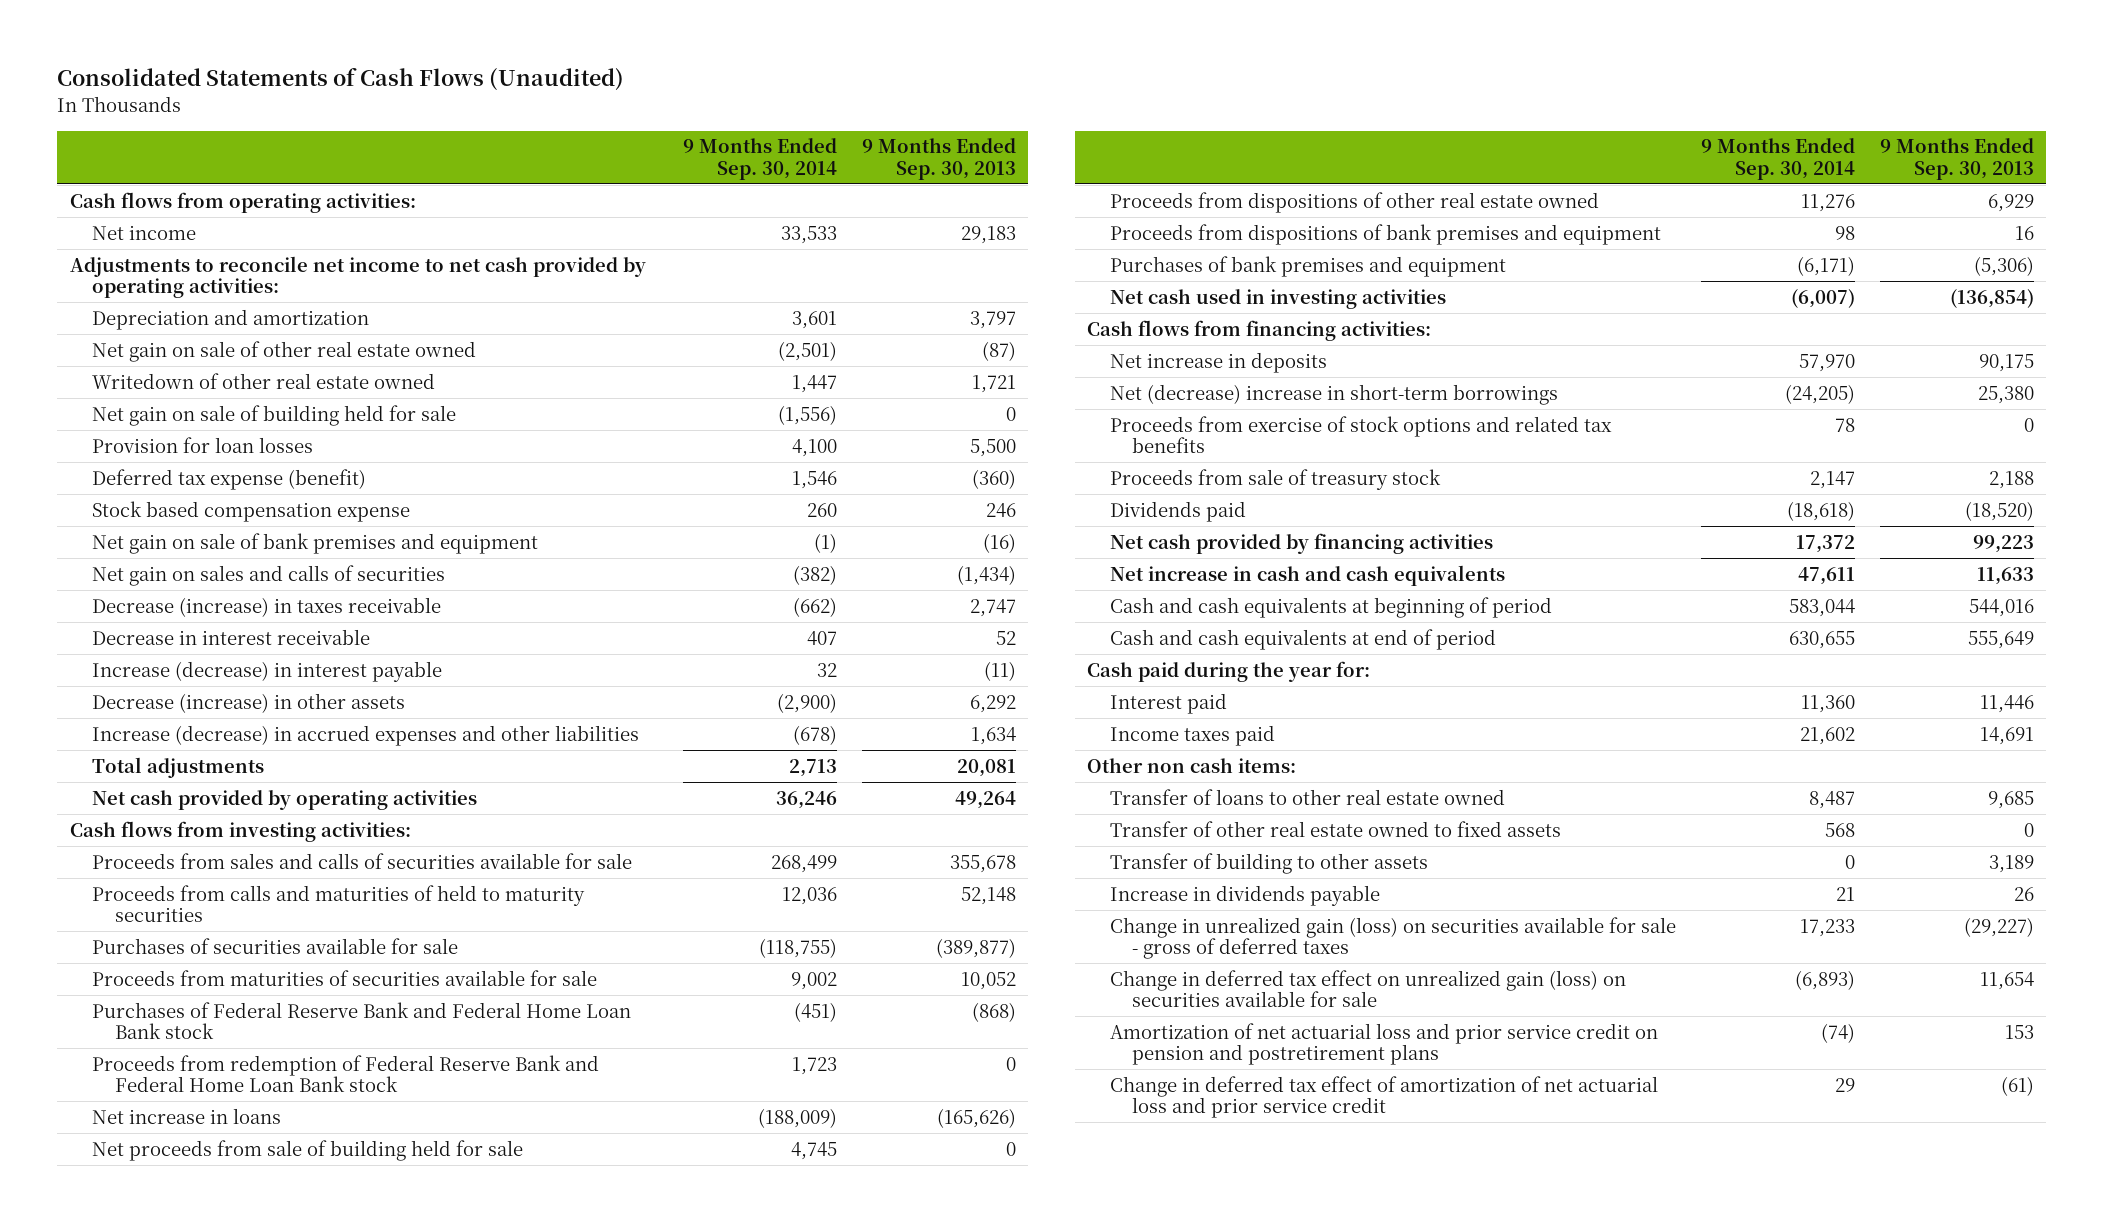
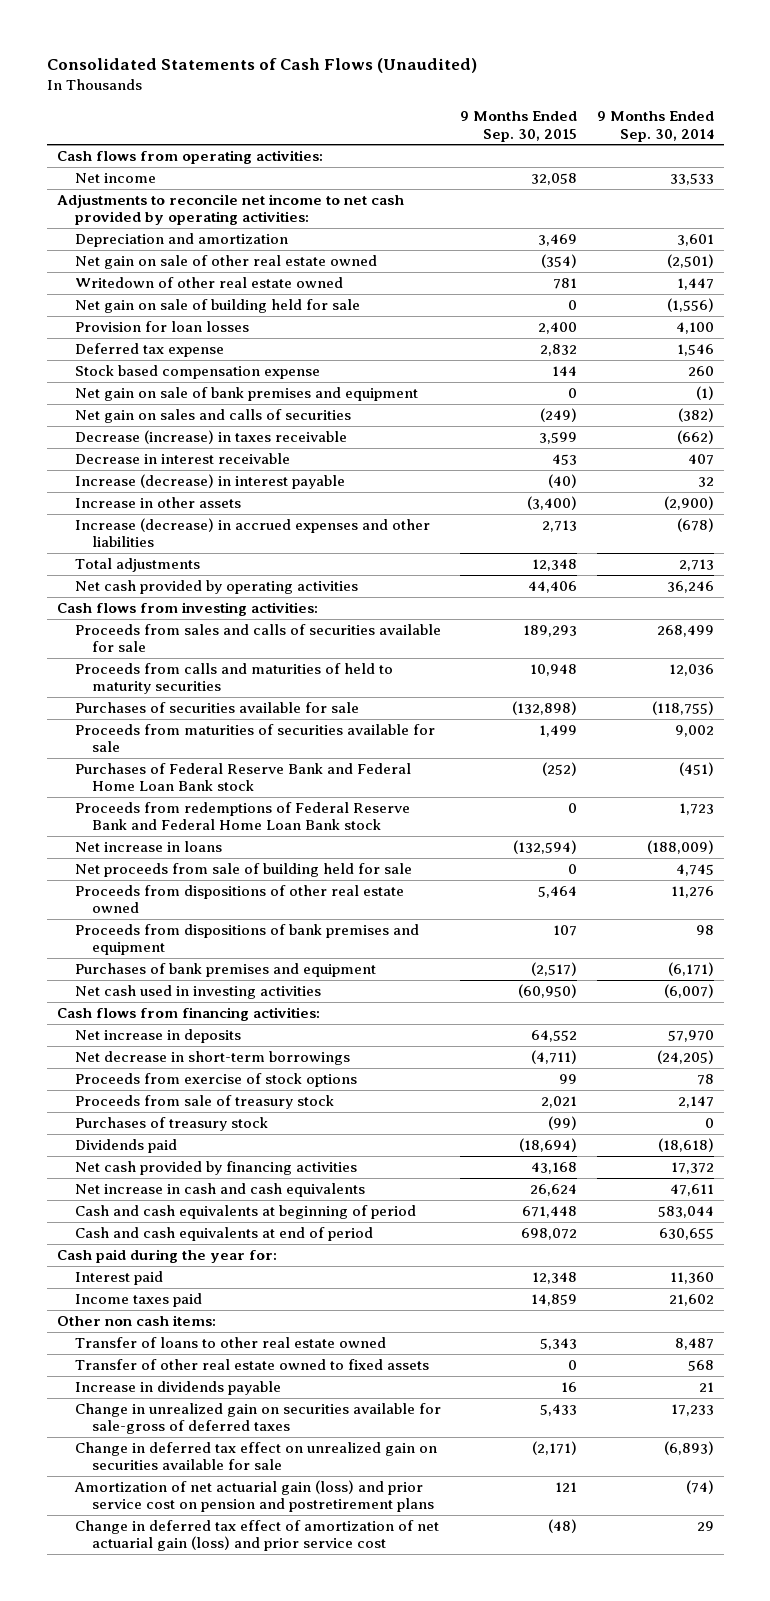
[861,138,1016,180] 9 Months Ended Sep. 30, 2013 -> none
none -> [460,111,578,142] 9 Months Ended Sep. 30, 2015
[92,468,367,490] Deferred tax expense (benefit) -> [74,343,224,358] Deferred tax expense
[92,692,406,713] Decrease (increase) in other assets -> [74,497,241,509] Increase in other assets
[92,1054,600,1093] Proceeds from redemption of Federal Reserve Bank and Federal Home Loan Bank stock -> [74,802,410,831] Proceeds from redemptions of Federal Reserve Bank and Federal Home Loan Bank stock
[1109,383,1558,405] Net (decrease) increase in short-term borrowings -> [74,1051,350,1066] Net decrease in short-term borrowings
[1109,415,1612,454] Proceeds from exercise of stock options and related tax benefits -> [74,1073,357,1088] Proceeds from exercise of stock options
none -> [74,1117,268,1132] Purchases of treasury stock
[1109,852,1428,874] Transfer of building to other assets -> none
[1109,916,1676,960] Change in unrealized gain (loss) on securities available for sale - gross of deferred taxes -> [74,1403,441,1435] Change in unrealized gain on securities available for sale-gross of deferred taxes
[1109,969,1626,1008] Change in deferred tax effect on unrealized gain (loss) on securities available for sale -> [74,1442,437,1471] Change in deferred tax effect on unrealized gain on securities available for sale
[1109,1022,1658,1066] Amortization of net actuarial loss and prior service credit on pension and postretirement plans -> [73,1480,435,1513] Amortization of net actuarial gain (loss) and prior service cost on pension and postretirement plans
[1109,1075,1658,1119] Change in deferred tax effect of amortization of net actuarial loss and prior service credit -> [74,1520,439,1552] Change in deferred tax effect of amortization of net actuarial gain (loss) and prior service cost

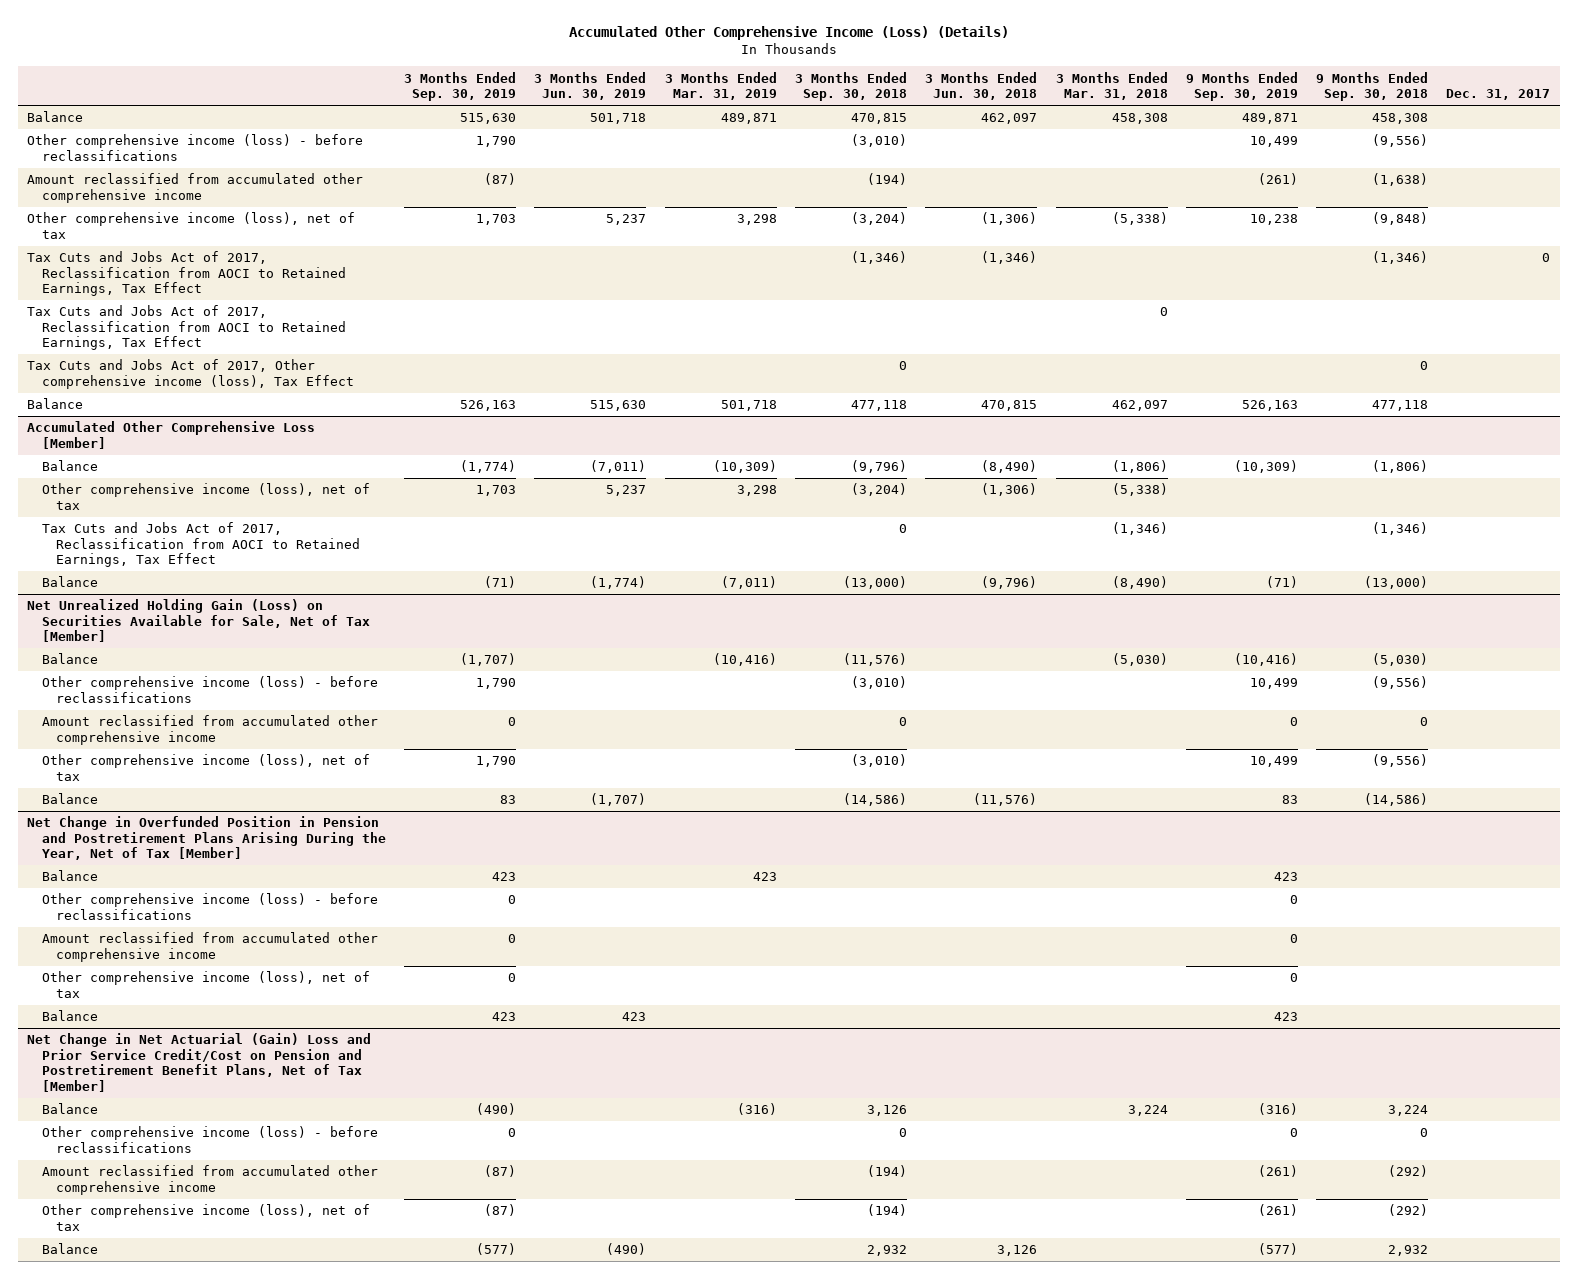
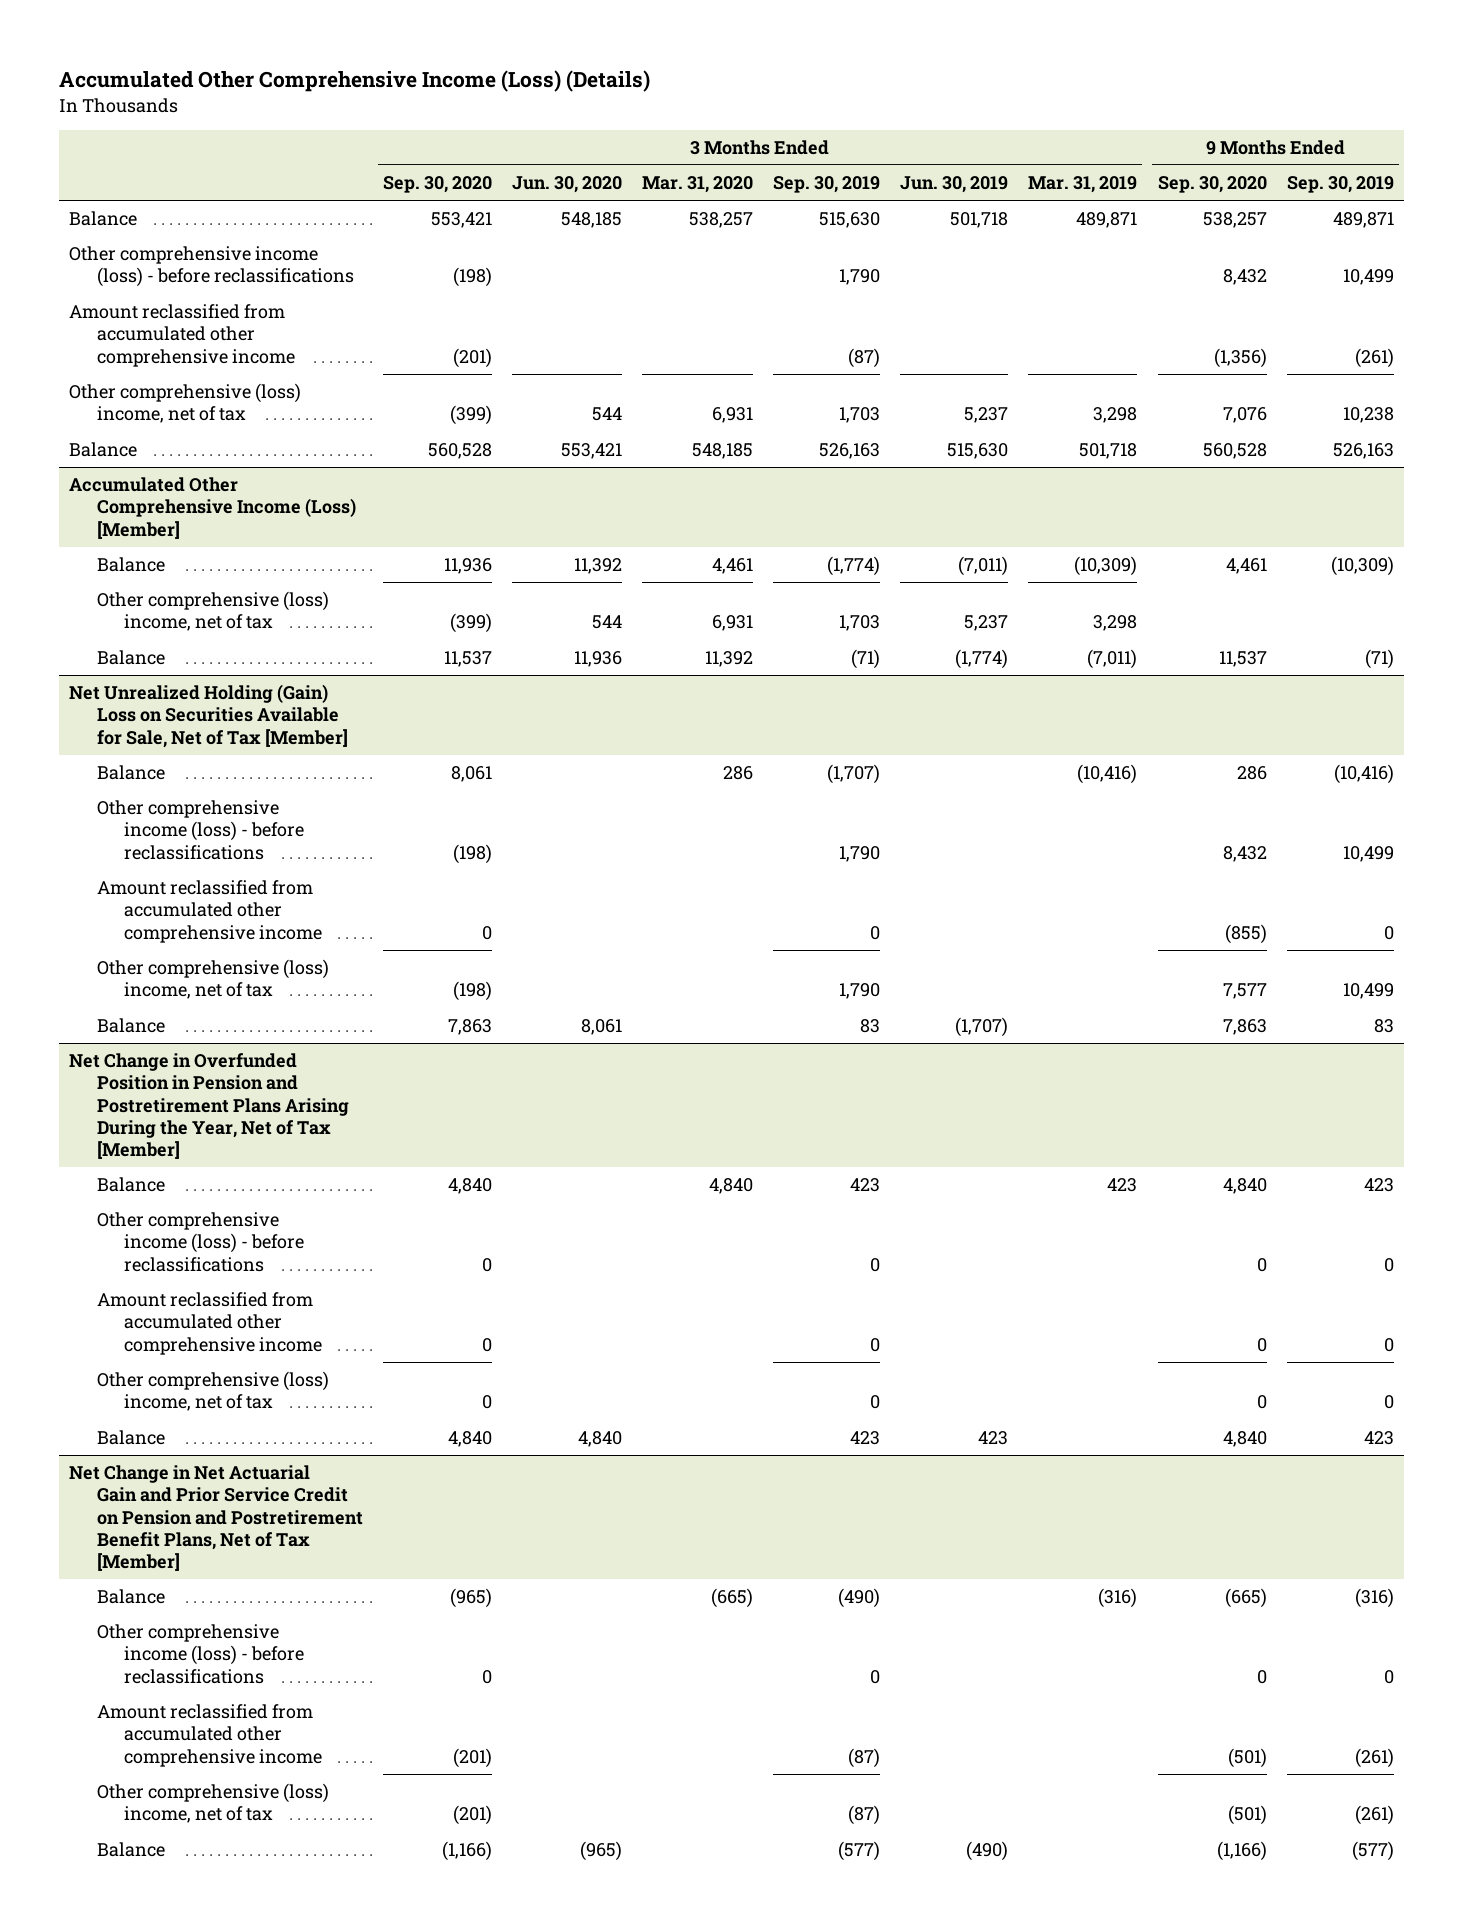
[794,71,907,102] 3 Months Ended Sep. 30, 2018 -> none
[925,71,1038,101] 3 Months Ended Jun. 30, 2018 -> none
[1055,71,1168,101] 3 Months Ended Mar. 31, 2018 -> none
[1316,71,1429,102] 9 Months Ended Sep. 30, 2018 -> none
[1446,89,1551,101] Dec. 31, 2017 -> none
none -> [382,176,492,194] Sep. 30, 2020
none -> [511,176,622,194] Jun. 30, 2020
none -> [642,176,754,194] Mar. 31, 2020
none -> [1157,176,1267,194] Sep. 30, 2020
[27,251,346,297] Tax Cuts and Jobs Act of 2017, Reclassification from AOCI to Retained Earnings, Tax Effect -> none
[27,305,346,351] Tax Cuts and Jobs Act of 2017, Reclassification from AOCI to Retained Earnings, Tax Effect -> none
[27,359,354,389] Tax Cuts and Jobs Act of 2017, Other comprehensive income (loss), Tax Effect -> none
[27,212,356,239] Other comprehensive income (loss), net of tax -> [69,383,302,424] Other comprehensive (loss) income, net of tax
[27,421,316,449] Accumulated Other Comprehensive Loss [Member] -> [69,477,356,539] Accumulated Other Comprehensive Income (Loss) [Member]
[41,522,360,568] Tax Cuts and Jobs Act of 2017, Reclassification from AOCI to Retained Earnings, Tax Effect -> none
[41,483,370,510] Other comprehensive income (loss), net of tax -> [96,591,329,632] Other comprehensive (loss) income, net of tax
[27,599,370,643] Net Unrealized Holding Gain (Loss) on Securities Available for Sale, Net of Tax [Member] -> [69,684,348,748] Net Unrealized Holding (Gain) Loss on Securities Available for Sale, Net of Tax [Member]
[41,754,370,781] Other comprehensive income (loss), net of tax -> [96,959,329,1000] Other comprehensive (loss) income, net of tax
[41,971,370,998] Other comprehensive income (loss), net of tax -> [96,1371,329,1412] Other comprehensive (loss) income, net of tax
[27,1033,372,1092] Net Change in Net Actuarial (Gain) Loss and Prior Service Credit/Cost on Pension and Postretirement Benefit Plans, Net of Tax [Member] -> [69,1465,363,1572] Net Change in Net Actuarial Gain and Prior Service Credit on Pension and Postretirement Benefit Plans, Net of Tax [Member]
[41,1204,370,1231] Other comprehensive income (loss), net of tax -> [96,1783,329,1824] Other comprehensive (loss) income, net of tax

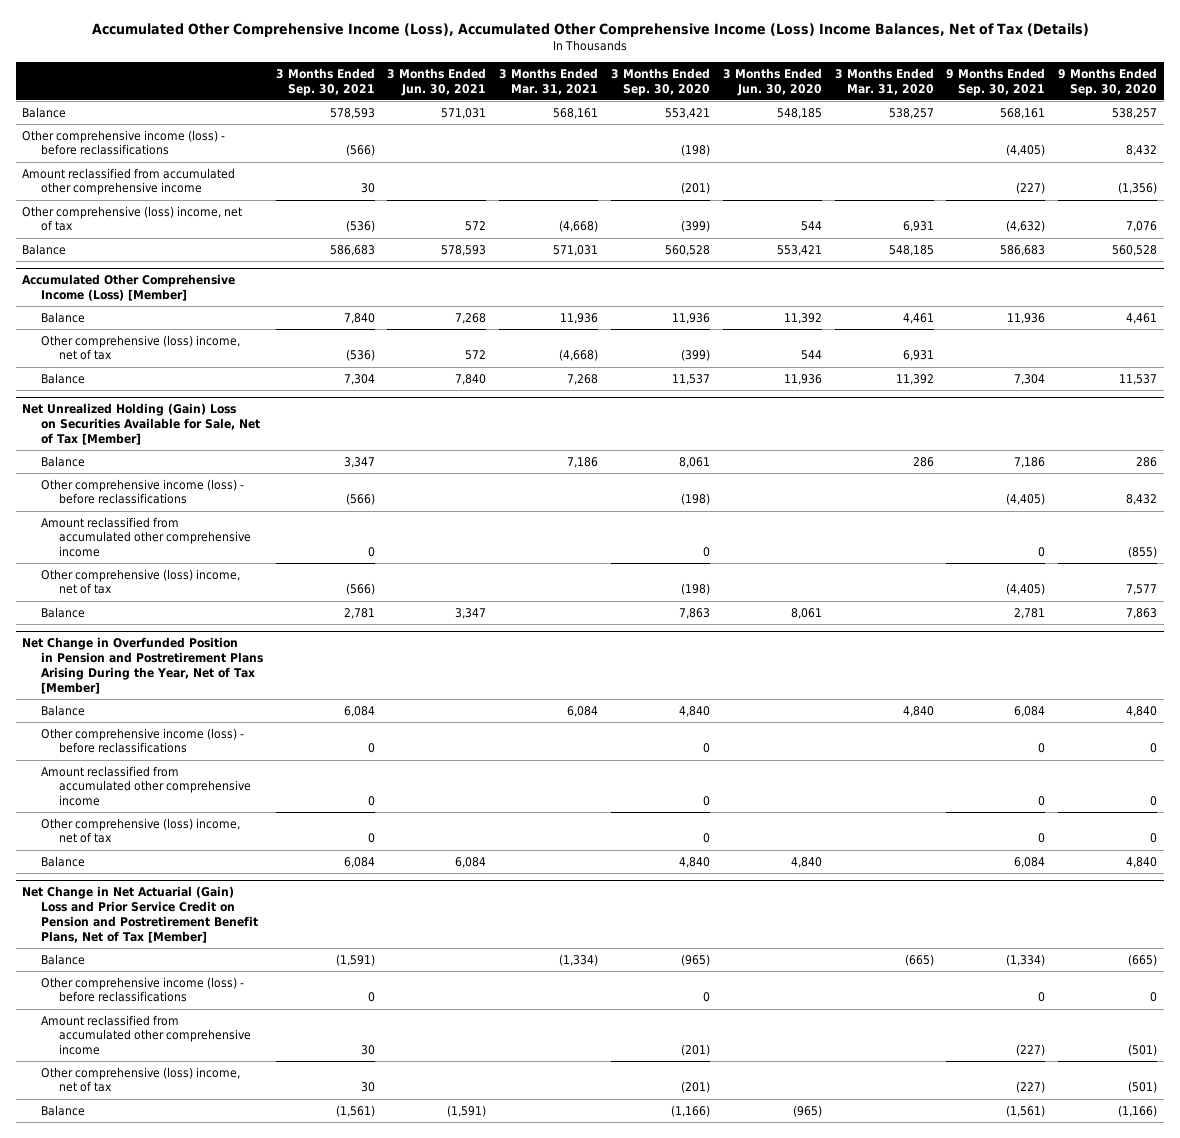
[59,70,651,93] Accumulated Other Comprehensive Income (Loss) (Details) -> [91,23,1089,38] Accumulated Other Comprehensive Income (Loss), Accumulated Other Comprehensive Income (Loss) Income Balances, Net of Tax (Details)
[773,176,881,194] Sep. 30, 2019 -> none
[900,176,1009,194] Jun. 30, 2019 -> none
[1028,176,1138,194] Mar. 31, 2019 -> none
[1286,176,1394,194] Sep. 30, 2019 -> none
none -> [275,67,375,96] 3 Months Ended Sep. 30, 2021
none -> [387,67,487,96] 3 Months Ended Jun. 30, 2021
none -> [499,67,599,95] 3 Months Ended Mar. 31, 2021
none -> [946,67,1046,96] 9 Months Ended Sep. 30, 2021
[69,1465,363,1572] Net Change in Net Actuarial Gain and Prior Service Credit on Pension and Postretirement Benefit Plans, Net of Tax [Member] -> [22,886,258,943] Net Change in Net Actuarial (Gain) Loss and Prior Service Credit on Pension and Postretirement Benefit Plans, Net of Tax [Member]

